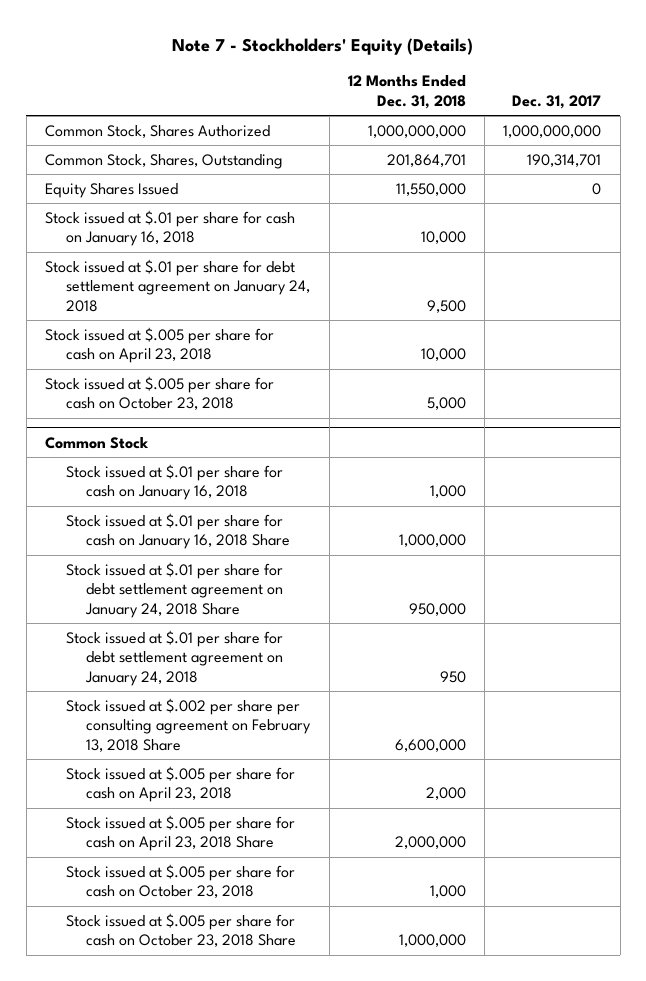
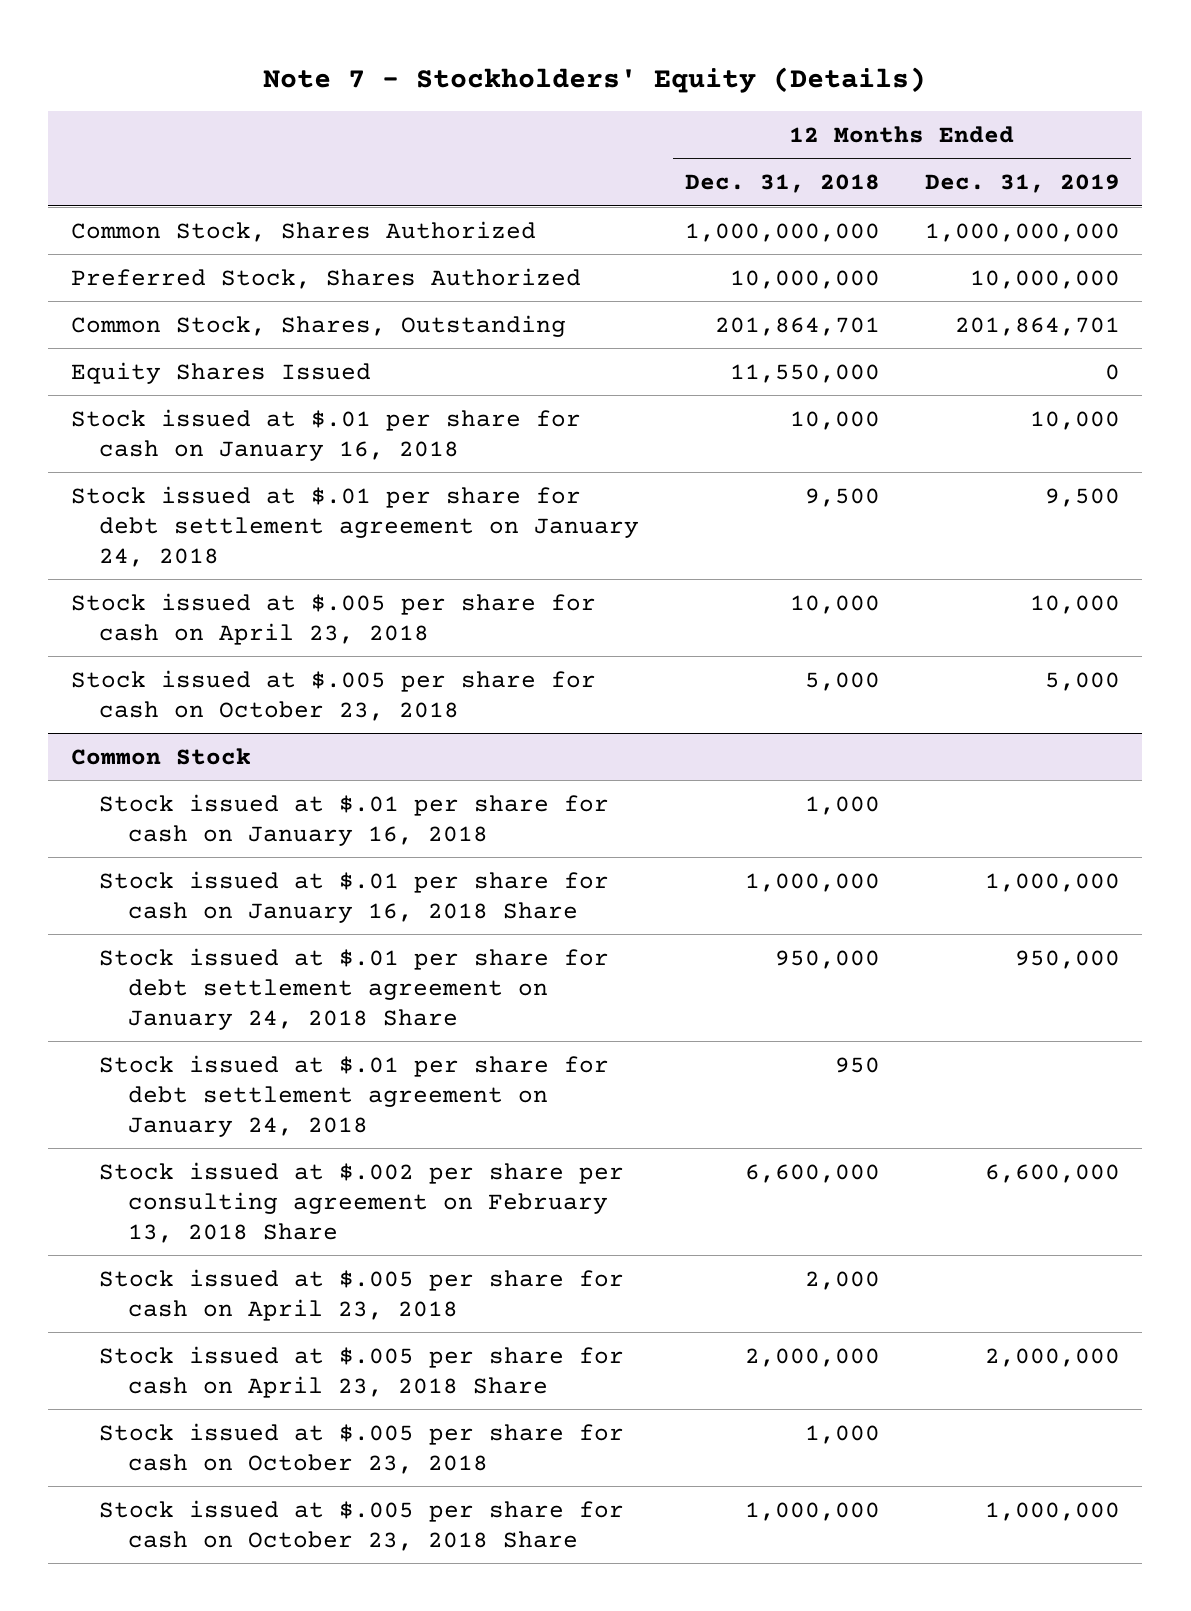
[512,94,602,109] Dec. 31, 2017 -> none
none -> [924,174,1120,194] Dec. 31, 2019
none -> [71,267,582,289] Preferred Stock, Shares Authorized

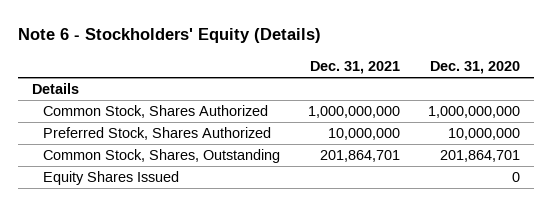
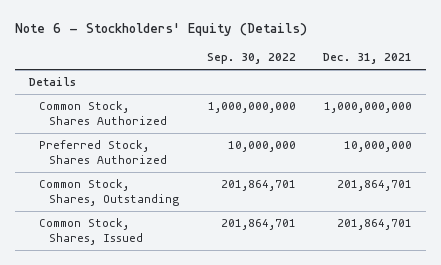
[430,61,521,75] Dec. 31, 2020 -> none
none -> [206,53,296,65] Sep. 30, 2022
[43,171,180,186] Equity Shares Issued -> none
none -> [38,218,143,246] Common Stock, Shares, Issued

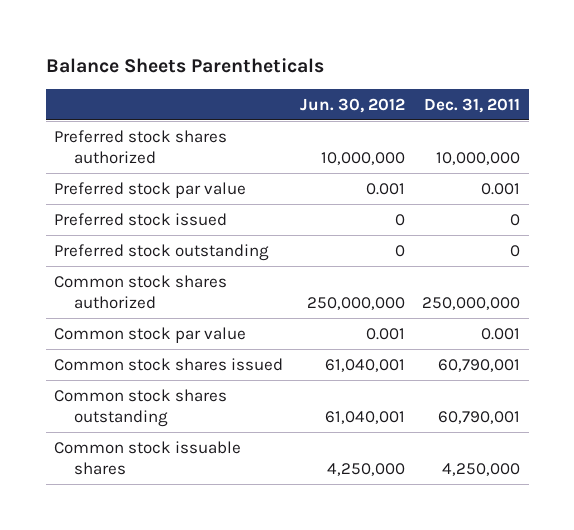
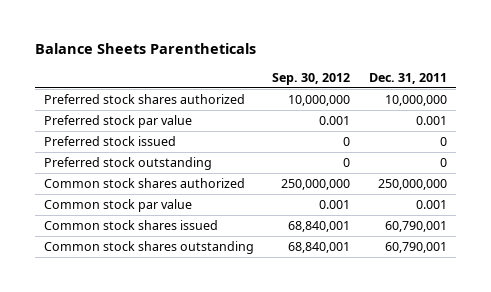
[300,97,406,113] Jun. 30, 2012 -> none
none -> [272,72,351,85] Sep. 30, 2012
[54,440,242,475] Common stock issuable shares -> none

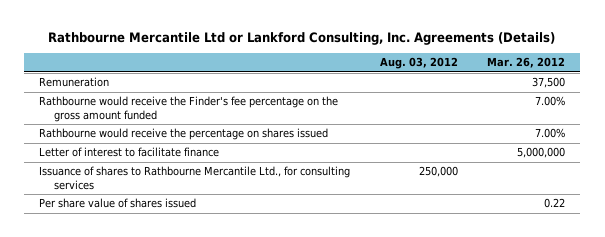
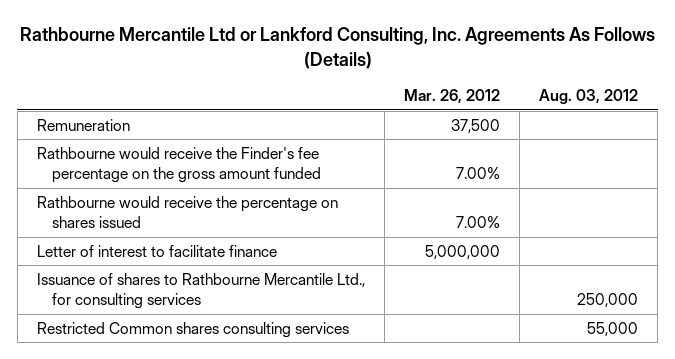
[48,31,556,45] Rathbourne Mercantile Ltd or Lankford Consulting, Inc. Agreements (Details) -> [19,27,655,69] Rathbourne Mercantile Ltd or Lankford Consulting, Inc. Agreements As Follows (Details)
[39,198,197,209] Per share value of shares issued -> none
none -> [36,321,349,338] Restricted Common shares consulting services

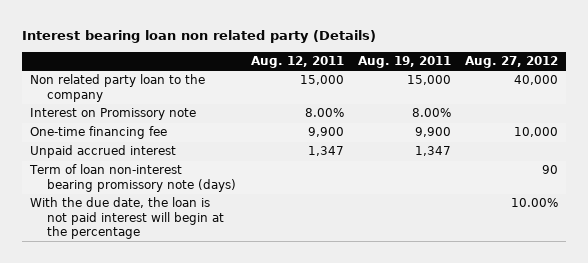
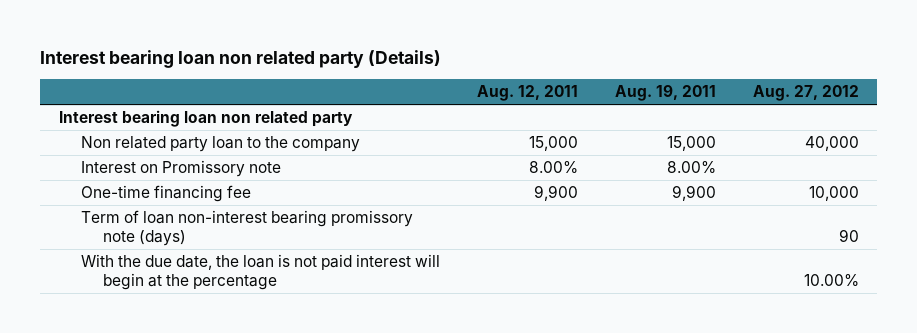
none -> [58,110,353,128] Interest bearing loan non related party
[29,145,176,159] Unpaid accrued interest -> none

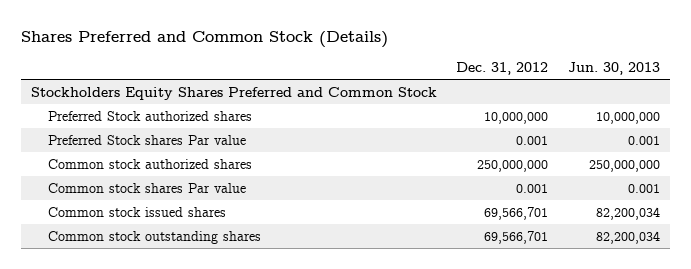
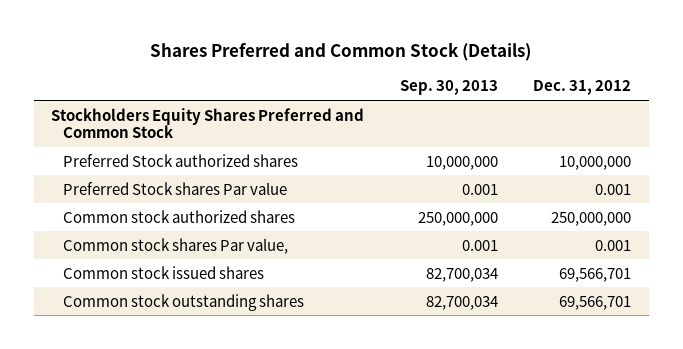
[568,62,661,76] Jun. 30, 2013 -> none
none -> [399,80,498,96] Sep. 30, 2013
[48,182,247,193] Common stock shares Par value -> [63,237,289,254] Common stock shares Par value,

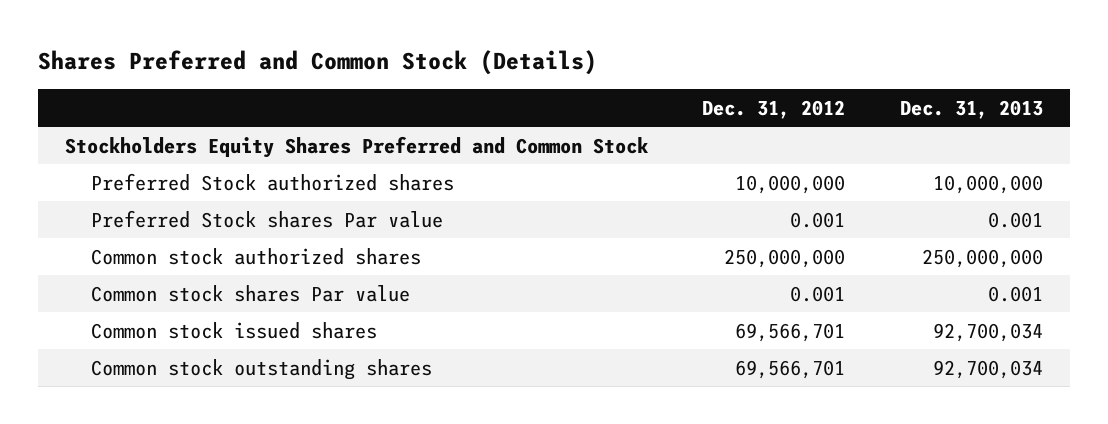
[399,80,498,96] Sep. 30, 2013 -> none
none -> [899,99,1043,119] Dec. 31, 2013
[63,237,289,254] Common stock shares Par value, -> [90,284,410,302] Common stock shares Par value

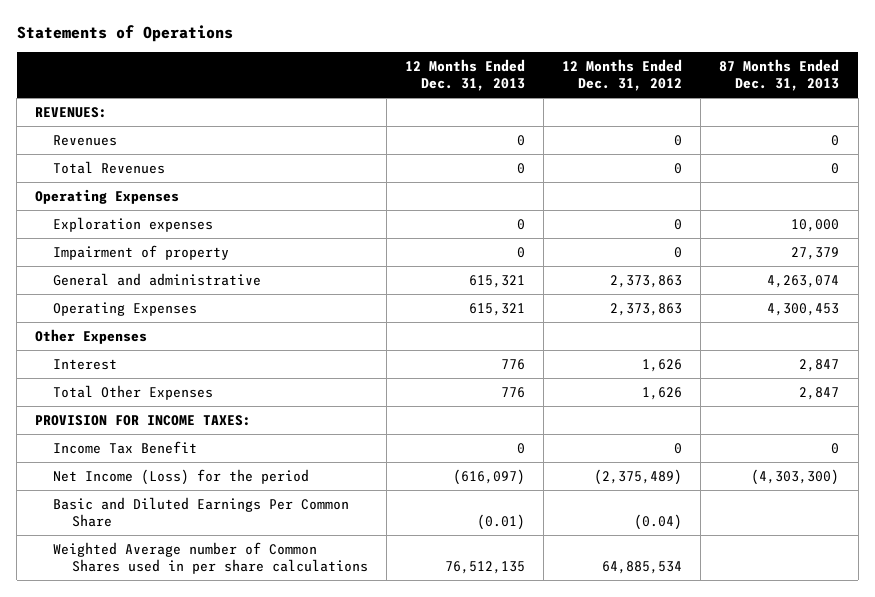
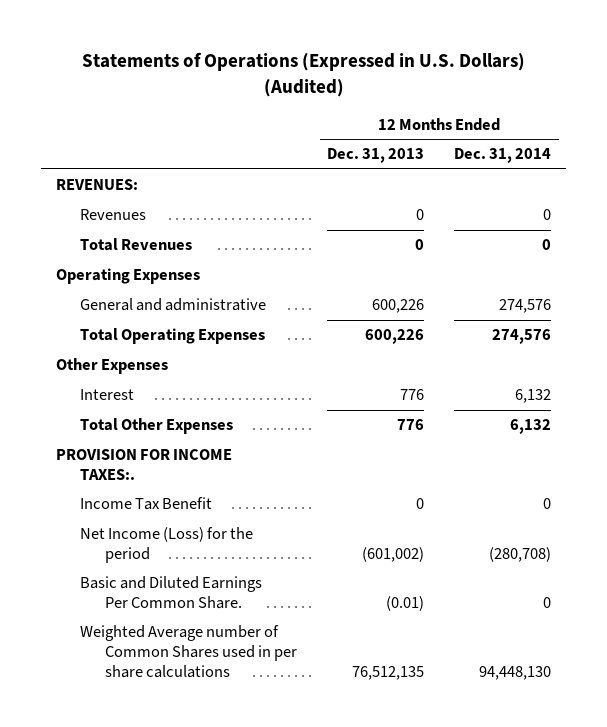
[16,25,233,43] Statements of Operations -> [81,51,525,97] Statements of Operations (Expressed in U.S. Dollars) (Audited)
[562,58,683,92] 12 Months Ended Dec. 31, 2012 -> none
[719,58,840,92] 87 Months Ended Dec. 31, 2013 -> none
none -> [454,148,552,164] Dec. 31, 2014
[53,216,214,232] Exploration expenses -> none
[53,244,230,260] Impairment of property -> none
[468,274,525,288] 615,321 -> [372,299,425,314] 600,226
[53,301,198,316] Operating Expenses -> [80,328,266,345] Total Operating Expenses
[468,302,525,316] 615,321 -> [365,329,425,345] 600,226
[35,414,252,426] PROVISION FOR INCOME TAXES: -> [56,449,233,481] PROVISION FOR INCOME TAXES:.
[452,468,525,485] (616,097) -> [362,547,425,563] (601,002)
[53,496,350,528] Basic and Diluted Earnings Per Common Share -> [80,576,263,610] Basic and Diluted Earnings Per Common Share.

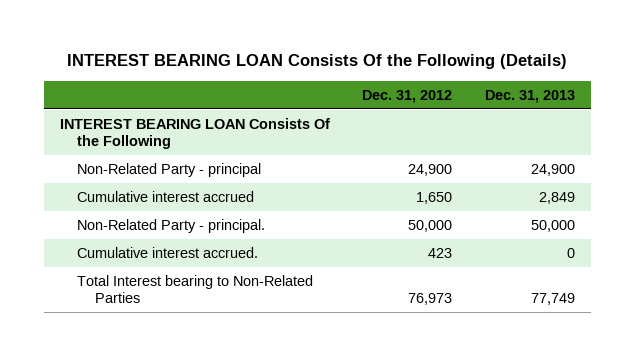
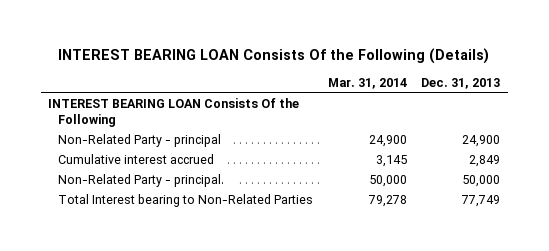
[362,89,453,103] Dec. 31, 2012 -> none
none -> [327,77,407,89] Mar. 31, 2014
[77,246,259,258] Cumulative interest accrued. -> none

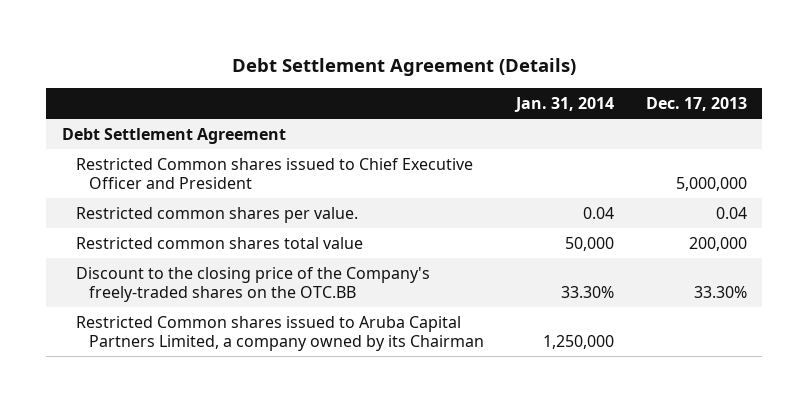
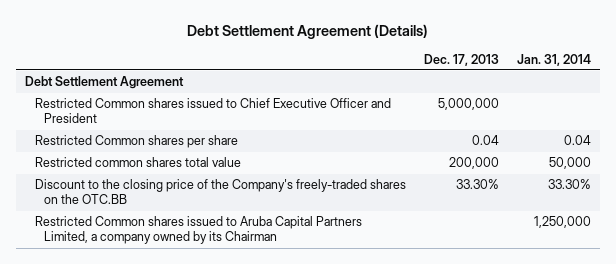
[75,207,358,224] Restricted common shares per value. -> [34,135,238,149] Restricted Common shares per share

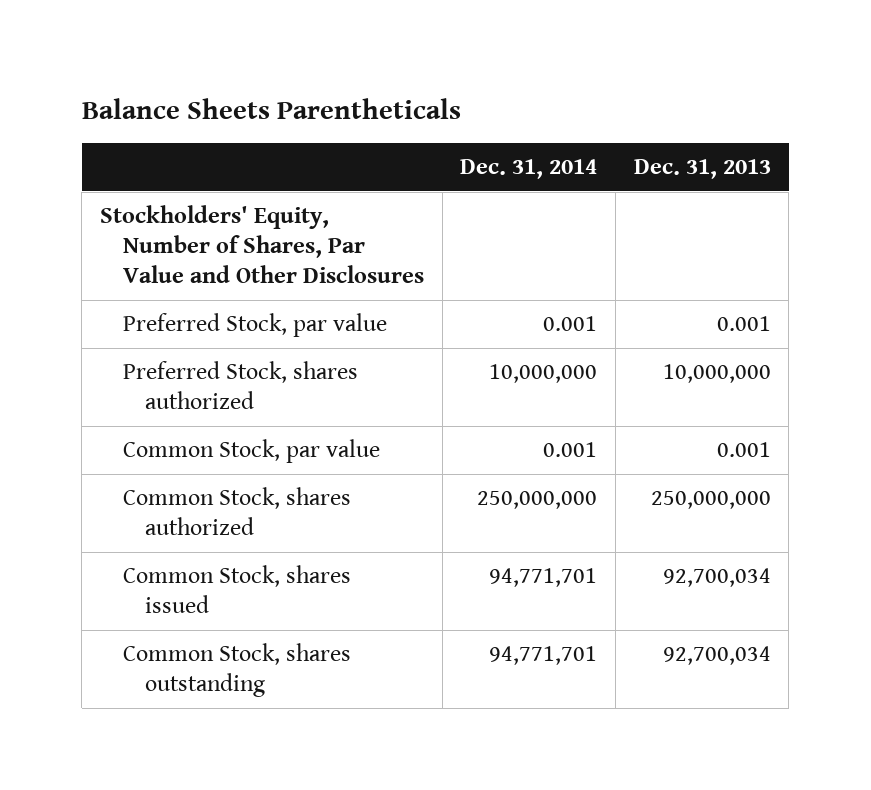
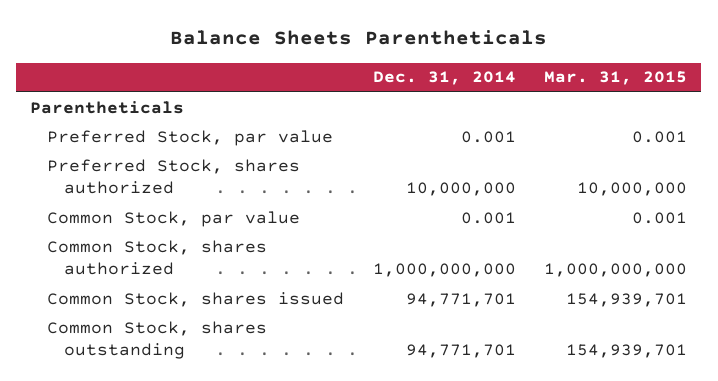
[633,159,771,180] Dec. 31, 2013 -> none
none -> [544,71,688,86] Mar. 31, 2015
[100,205,424,284] Stockholders' Equity, Number of Shares, Par Value and Other Disclosures -> none
none -> [30,100,185,114] Parentheticals
[477,491,598,510] 250,000,000 -> [372,263,516,278] 1,000,000,000

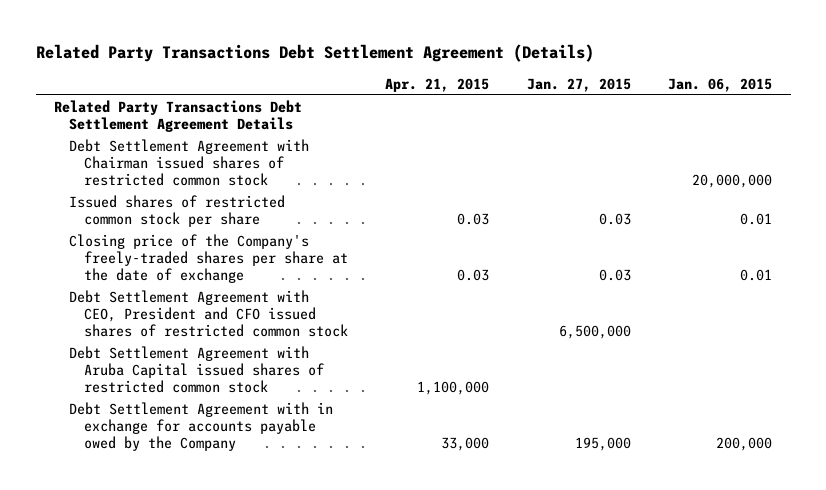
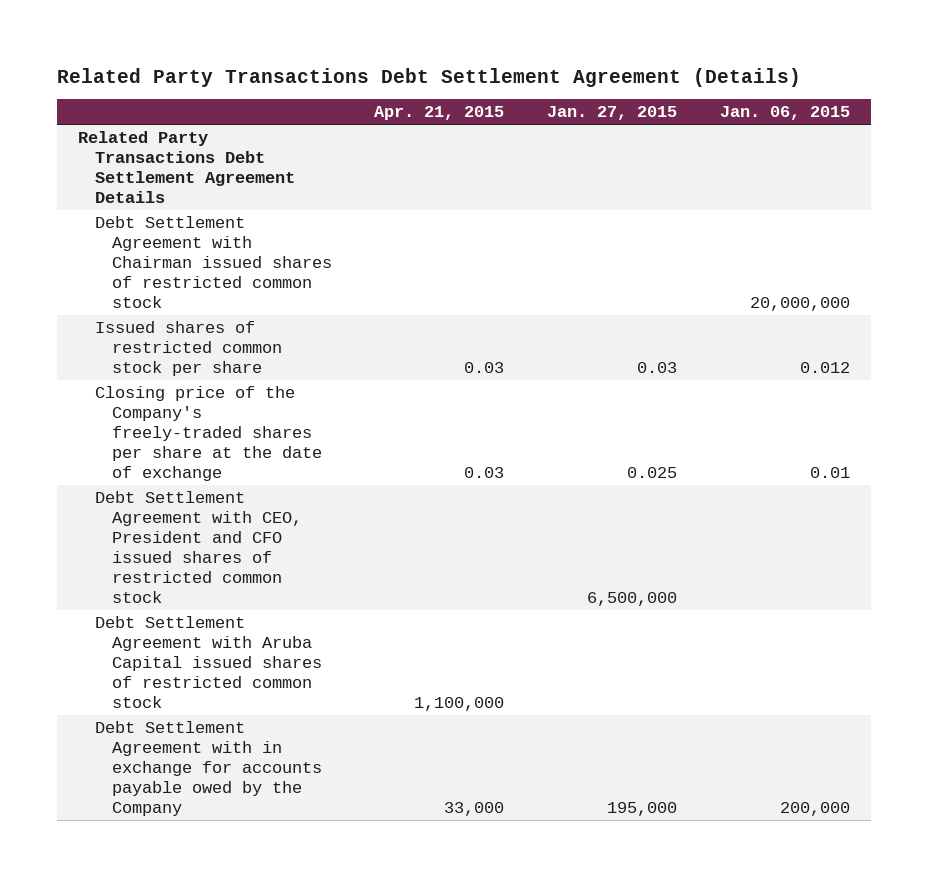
[739,212,772,225] 0.01 -> [799,361,850,373] 0.012
[598,268,631,281] 0.03 -> [627,466,678,478] 0.025

